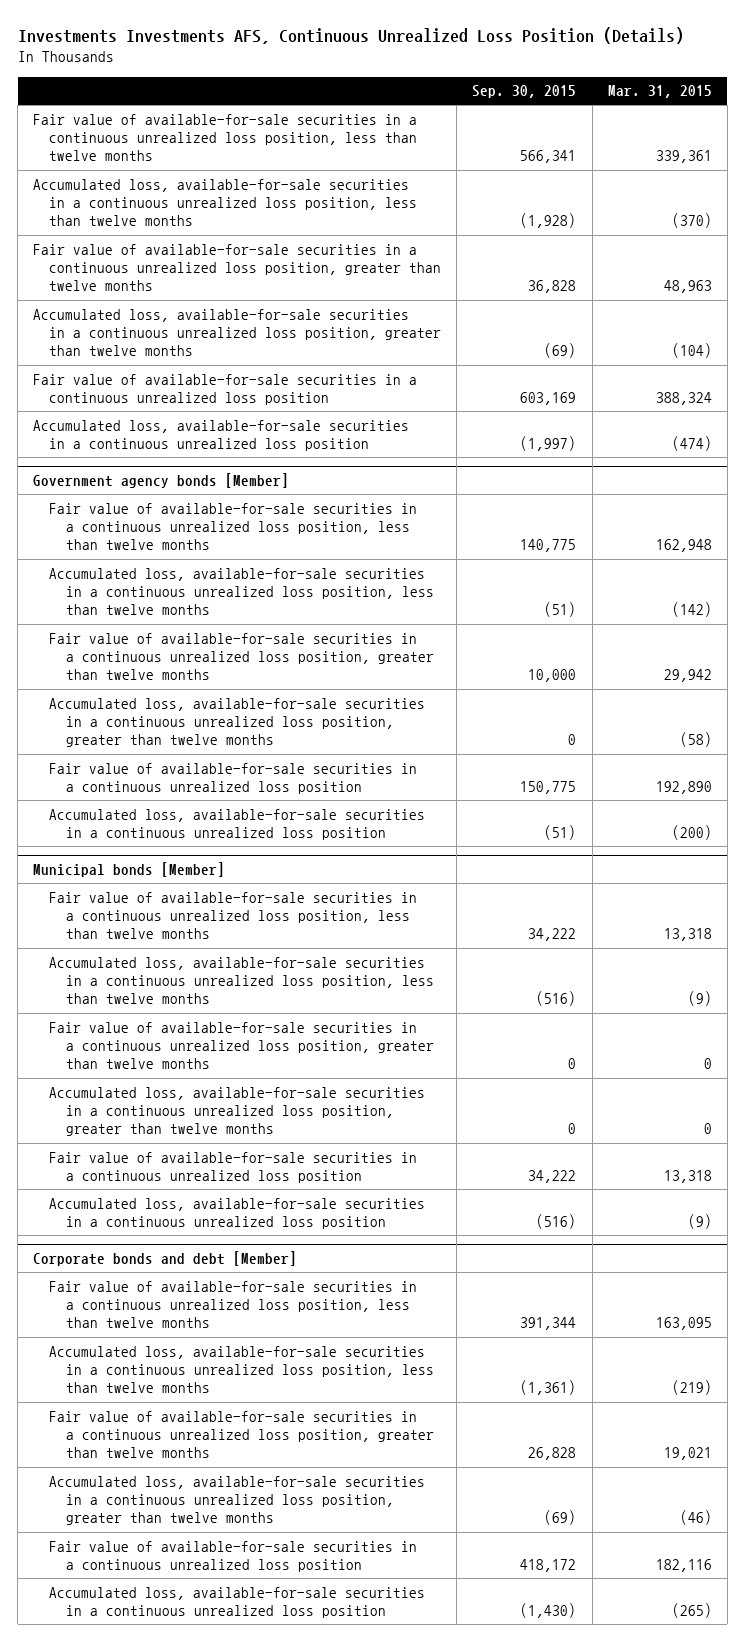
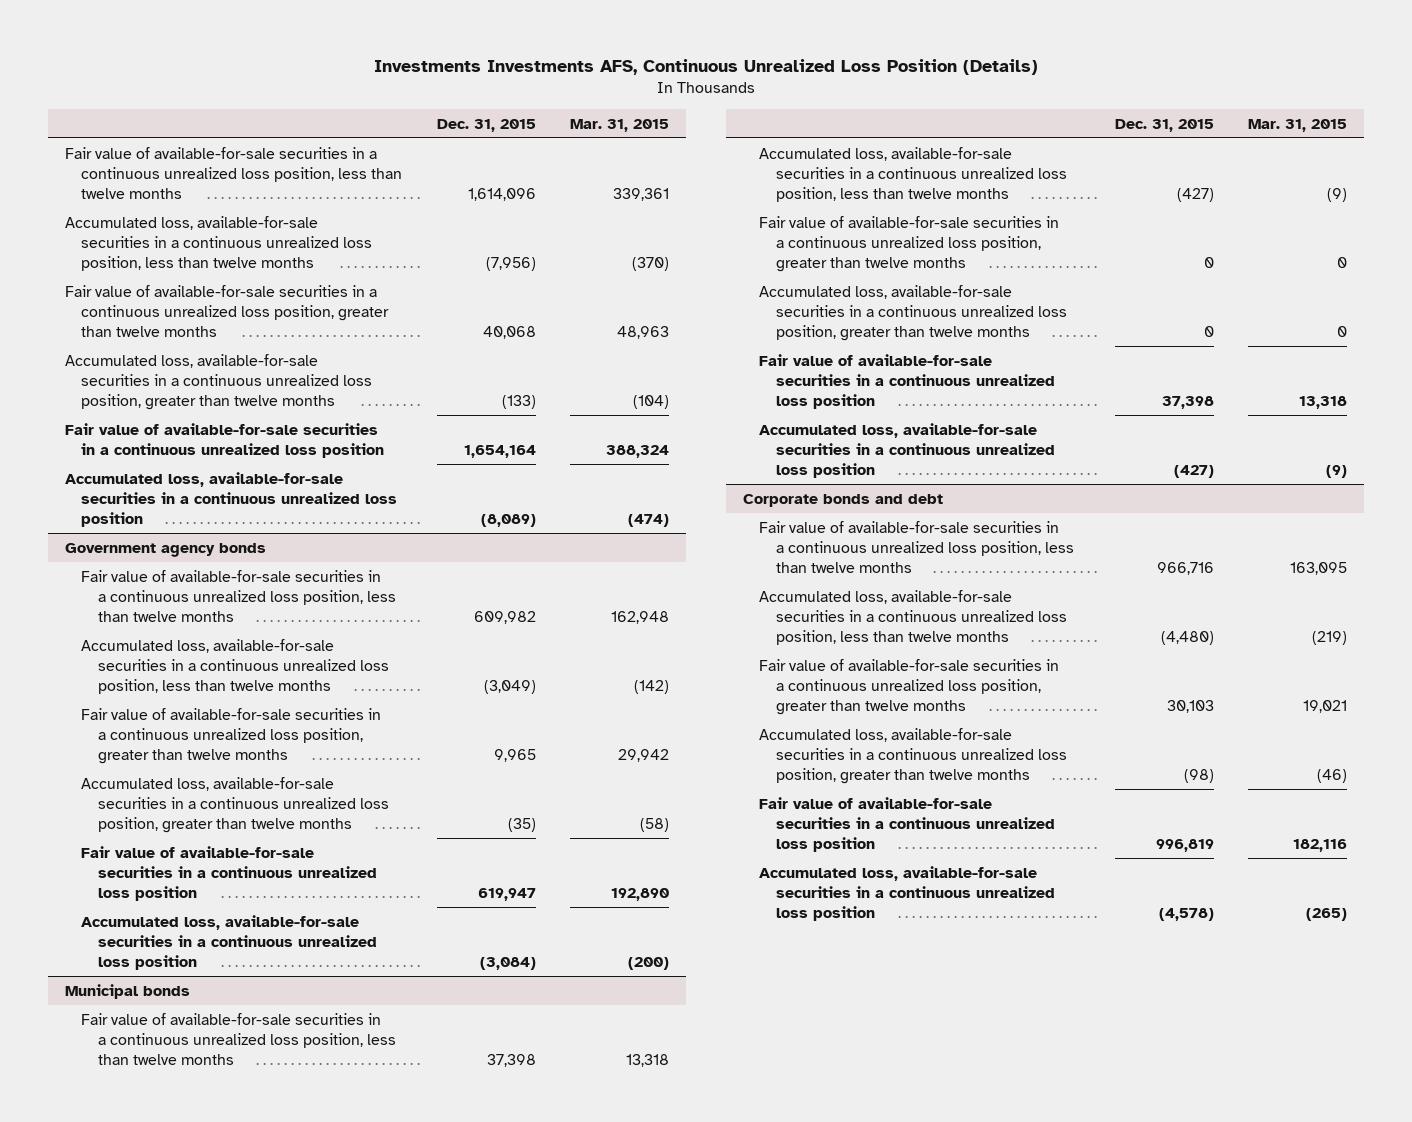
[472,85,577,99] Sep. 30, 2015 -> none
none -> [436,118,536,132] Dec. 31, 2015
[33,472,290,488] Government agency bonds [Member] -> [64,542,266,557] Government agency bonds
[33,861,226,877] Municipal bonds [Member] -> [64,983,190,999] Municipal bonds
[33,1250,298,1266] Corporate bonds and debt [Member] -> [742,493,943,507] Corporate bonds and debt

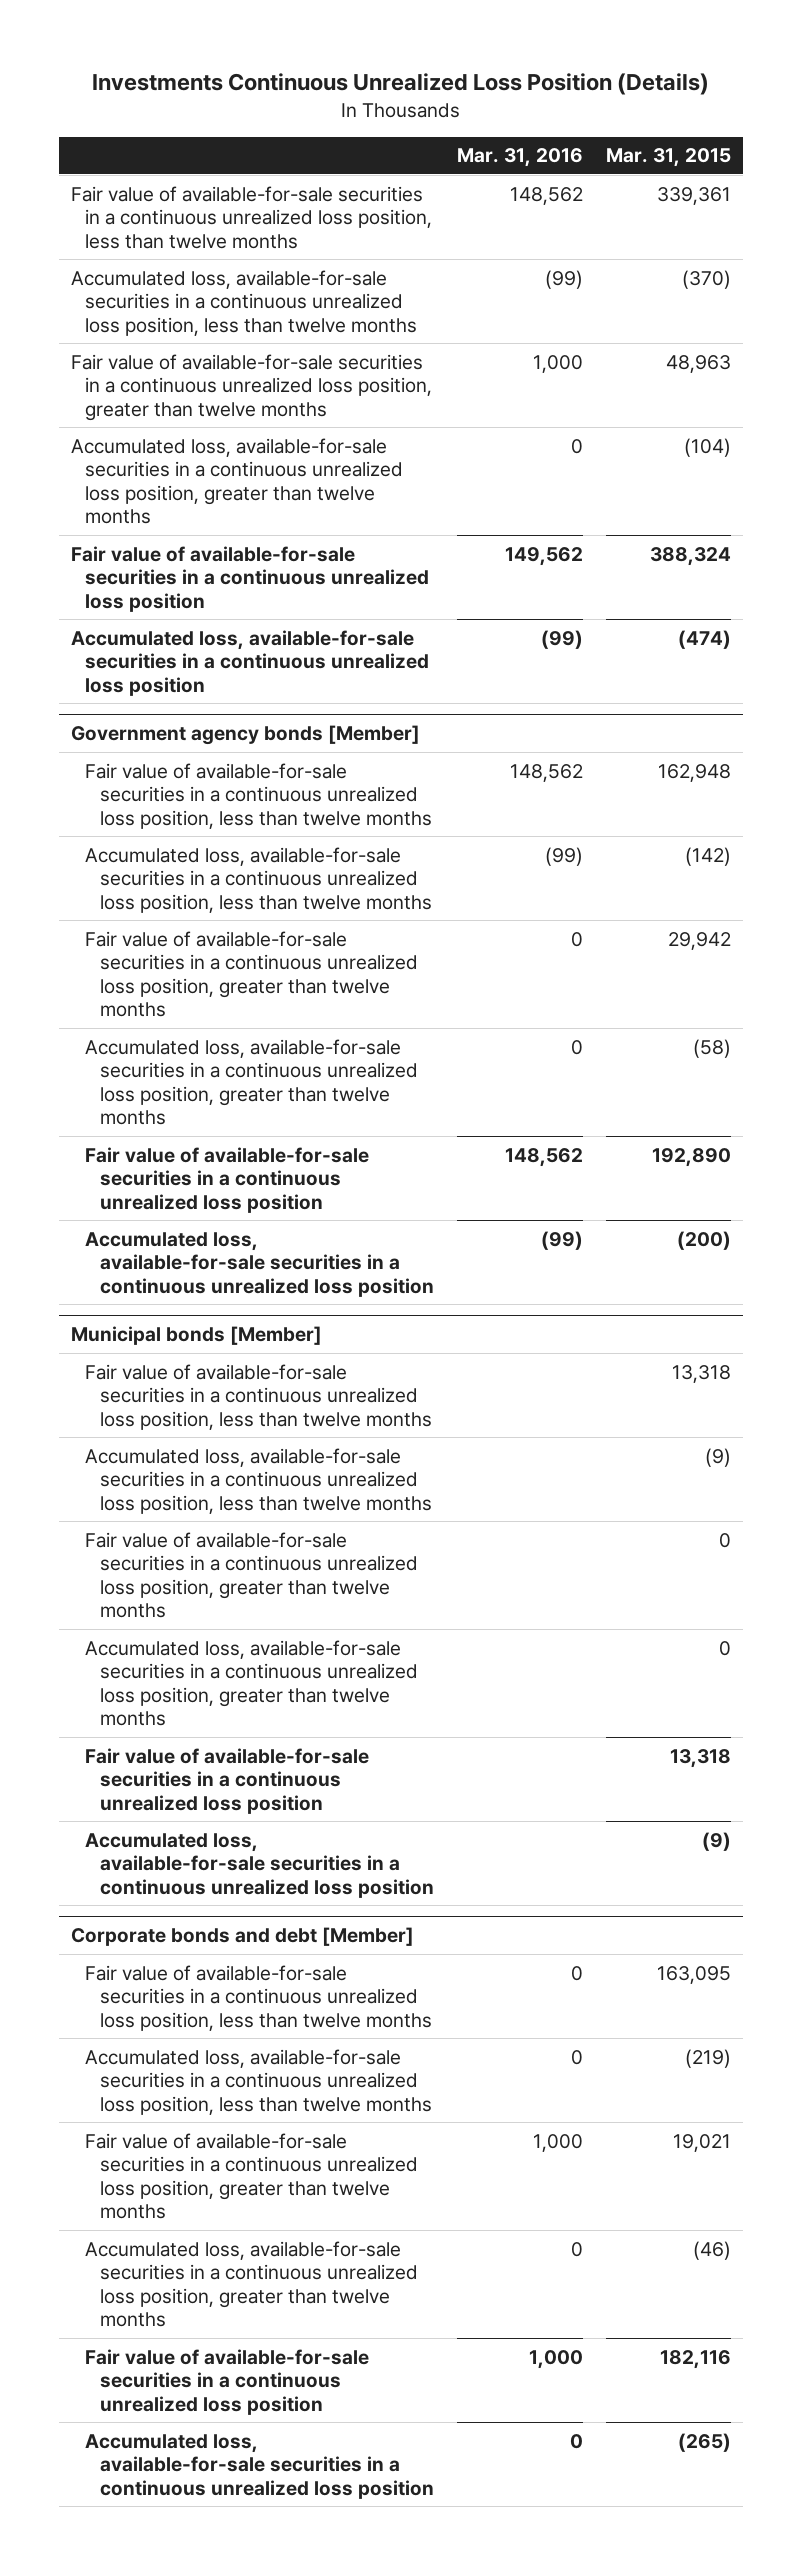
[373,59,1038,76] Investments Investments AFS, Continuous Unrealized Loss Position (Details) -> [92,73,710,96] Investments Continuous Unrealized Loss Position (Details)
[436,118,536,132] Dec. 31, 2015 -> none
none -> [457,148,584,168] Mar. 31, 2016
[64,542,266,557] Government agency bonds -> [71,725,421,746] Government agency bonds [Member]
[64,983,190,999] Municipal bonds -> [71,1326,323,1346] Municipal bonds [Member]
[742,493,943,507] Corporate bonds and debt -> [71,1927,415,1947] Corporate bonds and debt [Member]

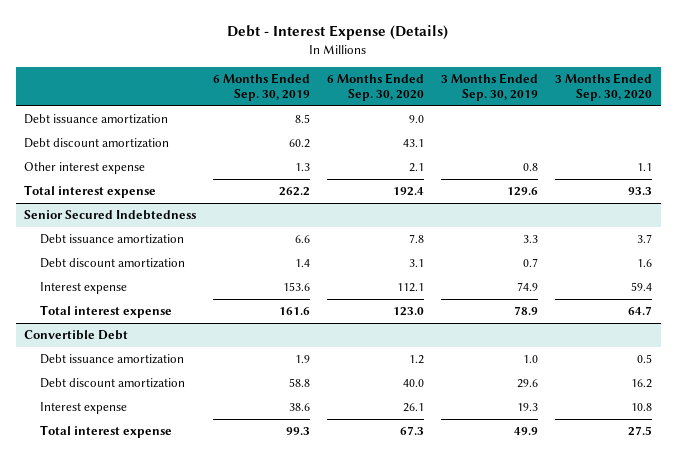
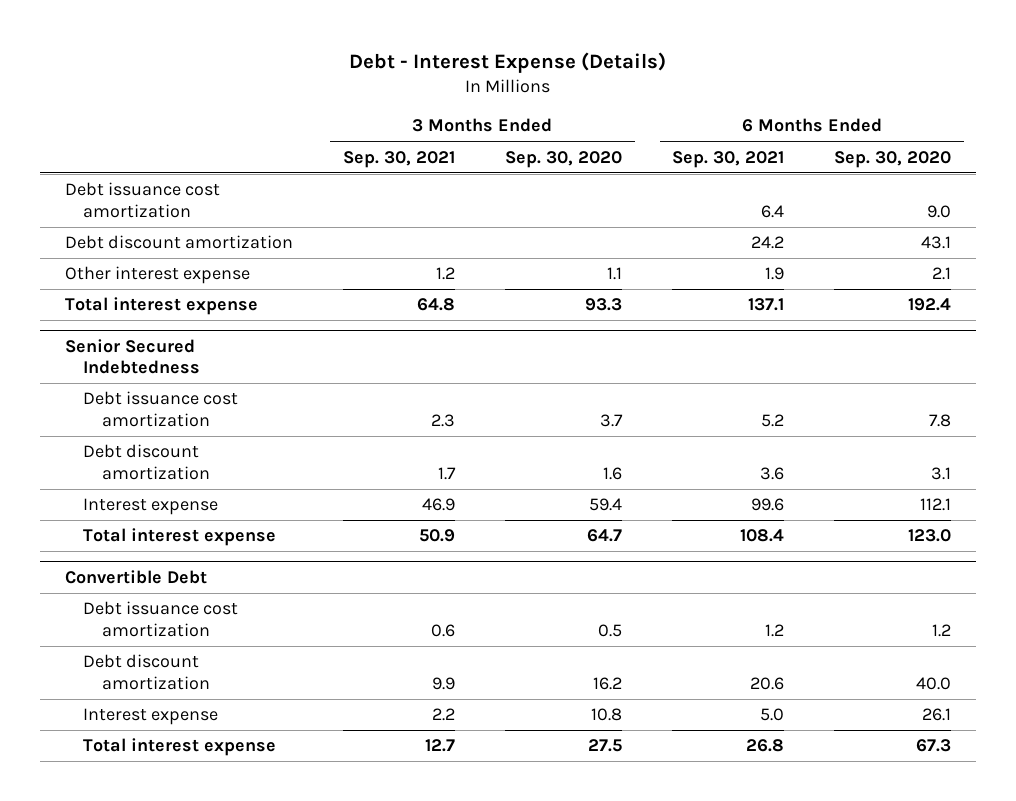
[213,72,311,102] 6 Months Ended Sep. 30, 2019 -> none
[441,72,539,102] 3 Months Ended Sep. 30, 2019 -> none
none -> [342,150,455,168] Sep. 30, 2021
none -> [672,150,785,168] Sep. 30, 2021
[24,114,169,125] Debt issuance amortization -> [64,182,220,218] Debt issuance cost amortization
[40,234,185,245] Debt issuance amortization -> [83,391,239,427] Debt issuance cost amortization
[40,354,185,365] Debt issuance amortization -> [83,601,239,637] Debt issuance cost amortization

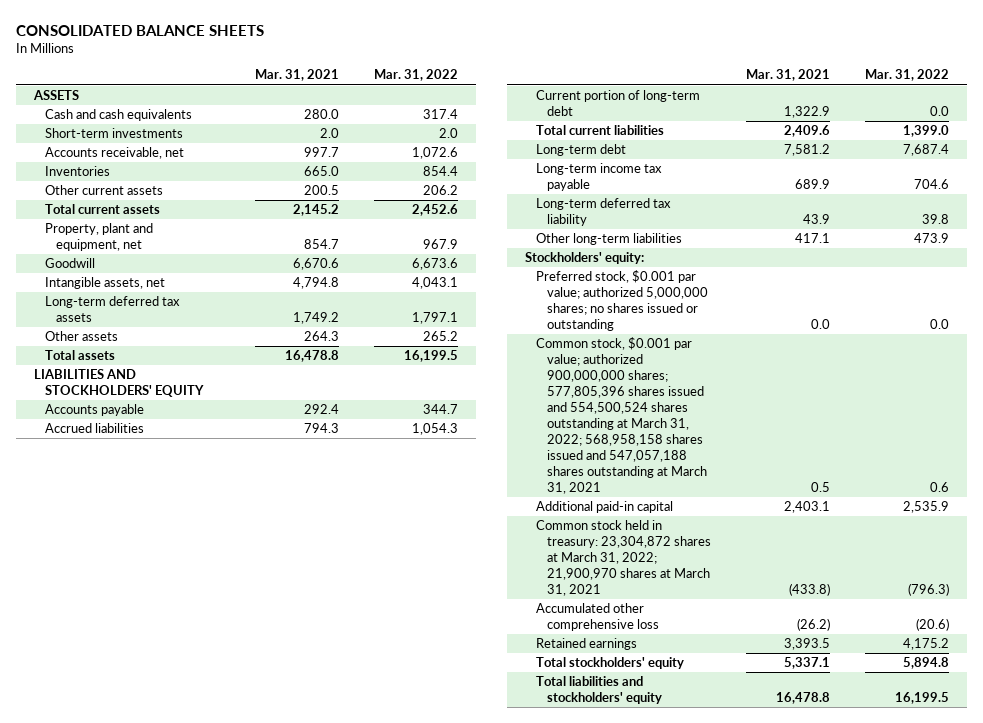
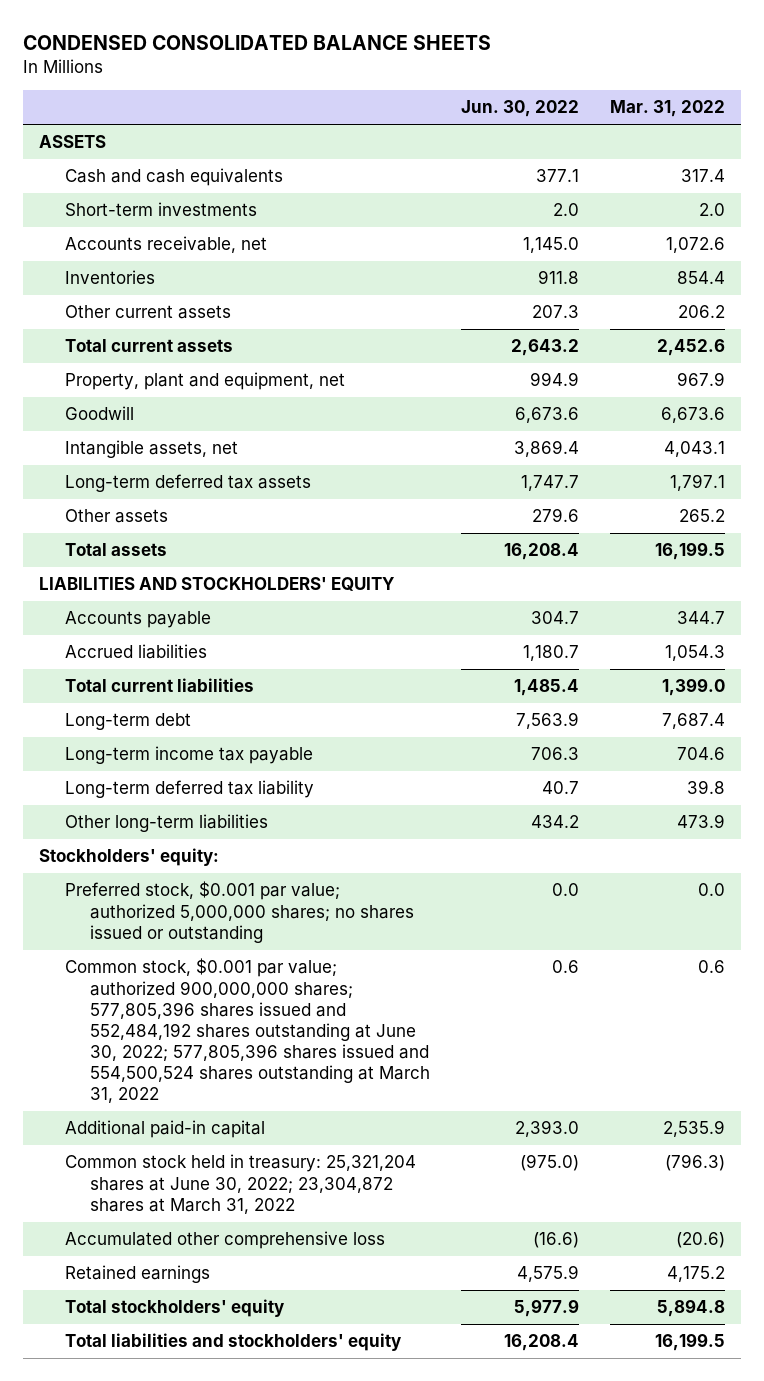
[16,24,265,36] CONSOLIDATED BALANCE SHEETS -> [23,34,492,50] CONDENSED CONSOLIDATED BALANCE SHEETS
[254,69,339,82] Mar. 31, 2021 -> none
none -> [461,100,580,118] Jun. 30, 2022
[535,90,700,117] Current portion of long-term debt -> none
[535,337,707,495] Common stock, $0.001 par value; authorized 900,000,000 shares; 577,805,396 shares issued and 554,500,524 shares outstanding at March 31, 2022; 568,958,158 shares issued and 547,057,188 shares outstanding at March 31, 2021 -> [64,958,431,1104] Common stock, $0.001 par value; authorized 900,000,000 shares; 577,805,396 shares issued and 552,484,192 shares outstanding at June 30, 2022; 577,805,396 shares issued and 554,500,524 shares outstanding at March 31, 2022
[535,520,711,597] Common stock held in treasury: 23,304,872 shares at March 31, 2022; 21,900,970 shares at March 31, 2021 -> [64,1154,416,1214] Common stock held in treasury: 25,321,204 shares at June 30, 2022; 23,304,872 shares at March 31, 2022

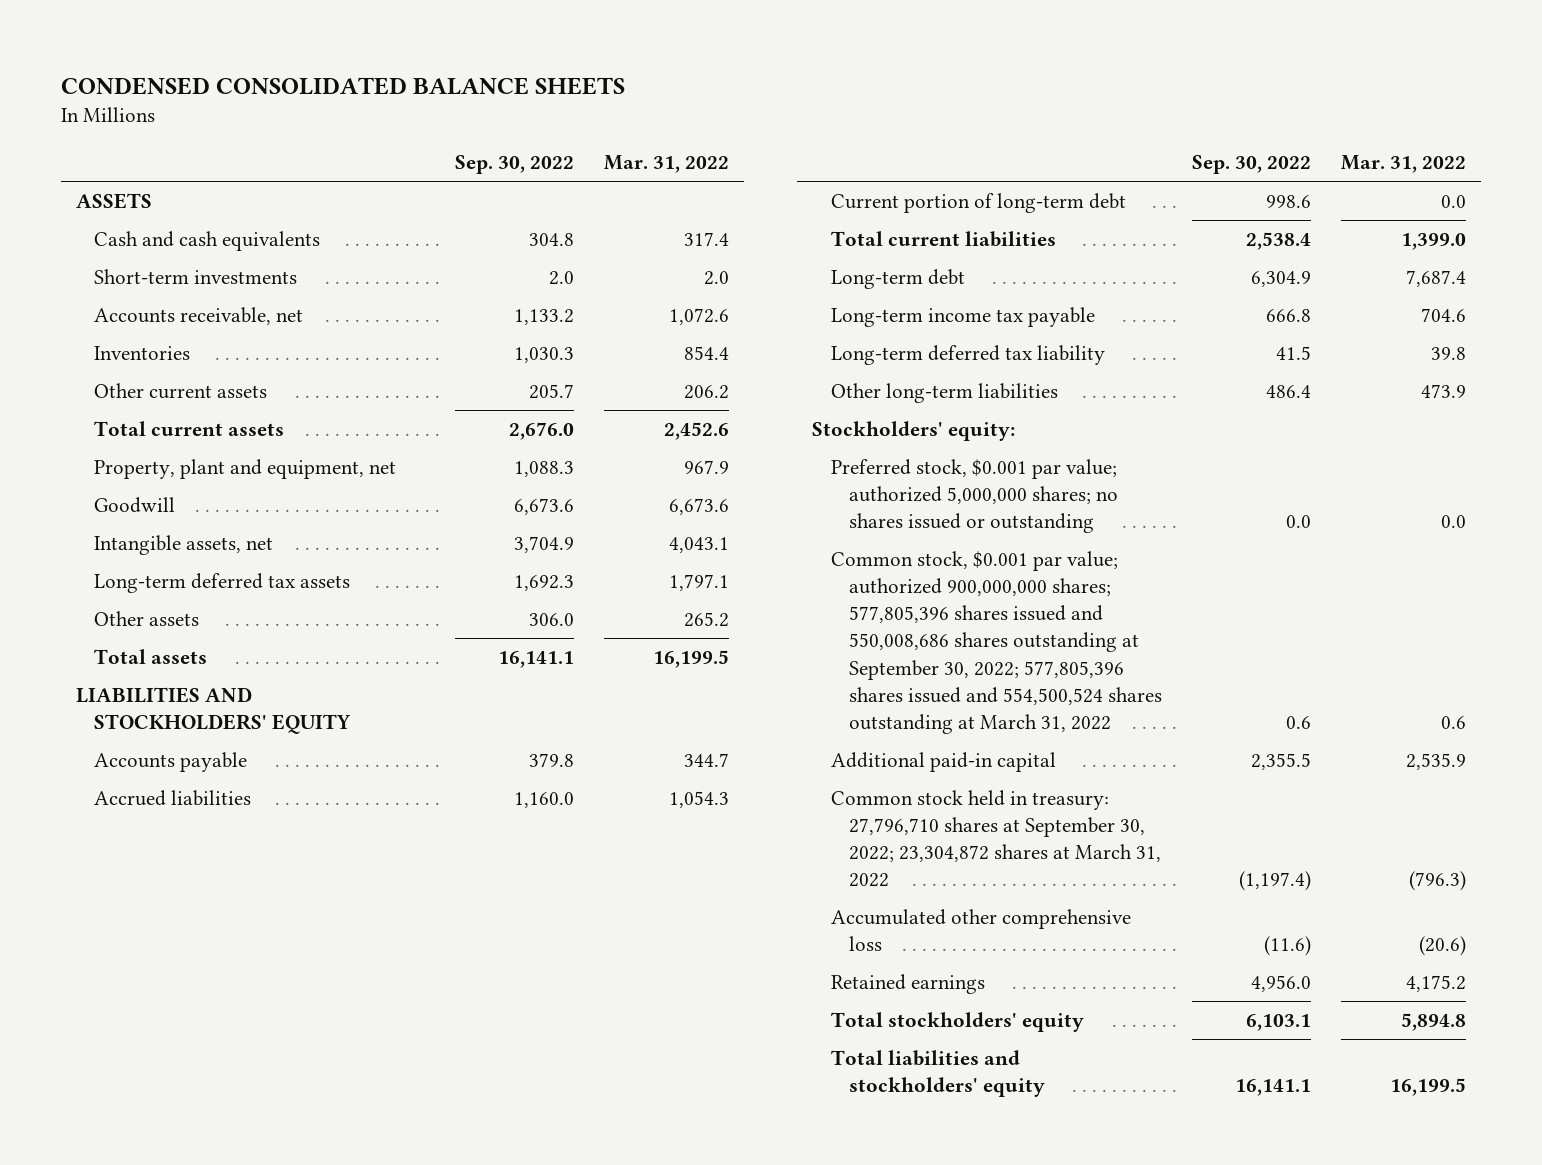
[461,100,580,118] Jun. 30, 2022 -> none
none -> [455,155,575,175] Sep. 30, 2022
none -> [830,192,1126,213] Current portion of long-term debt
[64,958,431,1104] Common stock, $0.001 par value; authorized 900,000,000 shares; 577,805,396 shares issued and 552,484,192 shares outstanding at June 30, 2022; 577,805,396 shares issued and 554,500,524 shares outstanding at March 31, 2022 -> [830,550,1163,735] Common stock, $0.001 par value; authorized 900,000,000 shares; 577,805,396 shares issued and 550,008,686 shares outstanding at September 30, 2022; 577,805,396 shares issued and 554,500,524 shares outstanding at March 31, 2022
[64,1154,416,1214] Common stock held in treasury: 25,321,204 shares at June 30, 2022; 23,304,872 shares at March 31, 2022 -> [830,789,1162,888] Common stock held in treasury: 27,796,710 shares at September 30, 2022; 23,304,872 shares at March 31, 2022

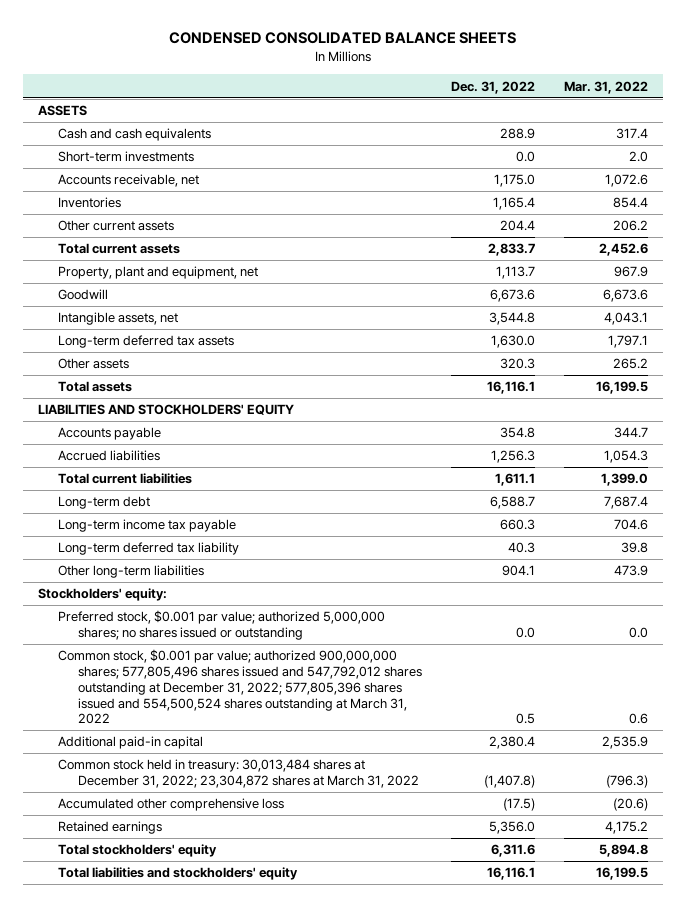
[455,155,575,175] Sep. 30, 2022 -> none
none -> [451,80,536,94] Dec. 31, 2022
[830,192,1126,213] Current portion of long-term debt -> none
[830,550,1163,735] Common stock, $0.001 par value; authorized 900,000,000 shares; 577,805,396 shares issued and 550,008,686 shares outstanding at September 30, 2022; 577,805,396 shares issued and 554,500,524 shares outstanding at March 31, 2022 -> [57,649,422,725] Common stock, $0.001 par value; authorized 900,000,000 shares; 577,805,496 shares issued and 547,792,012 shares outstanding at December 31, 2022; 577,805,396 shares issued and 554,500,524 shares outstanding at March 31, 2022
[830,789,1162,888] Common stock held in treasury: 27,796,710 shares at September 30, 2022; 23,304,872 shares at March 31, 2022 -> [57,759,419,789] Common stock held in treasury: 30,013,484 shares at December 31, 2022; 23,304,872 shares at March 31, 2022

